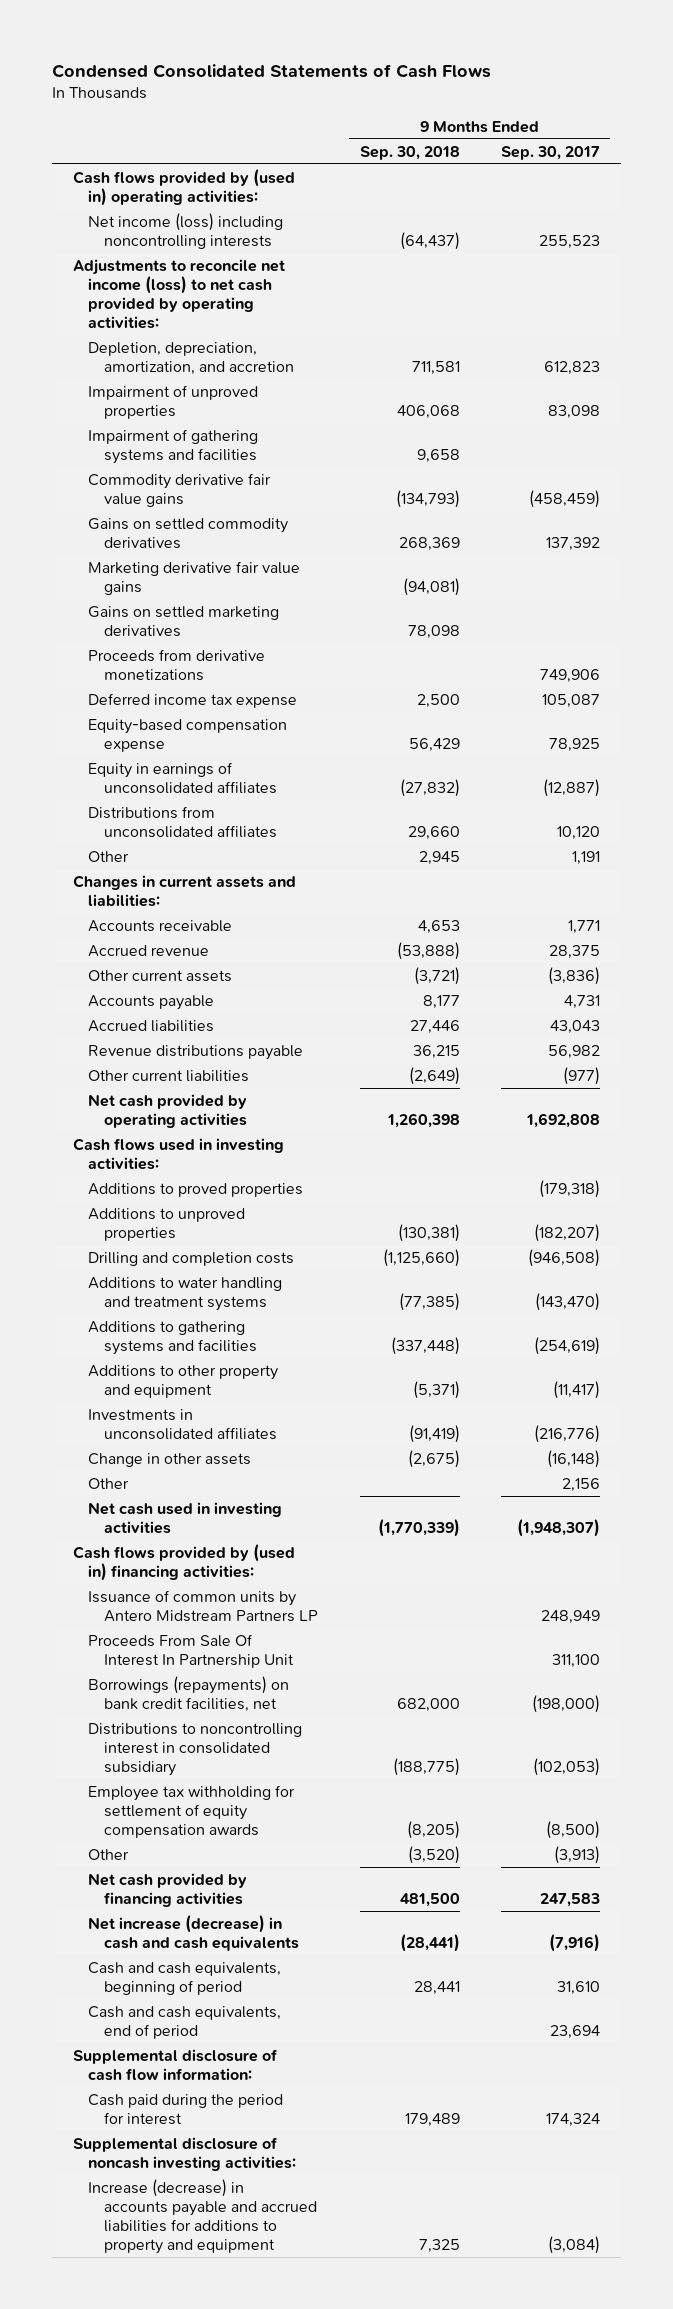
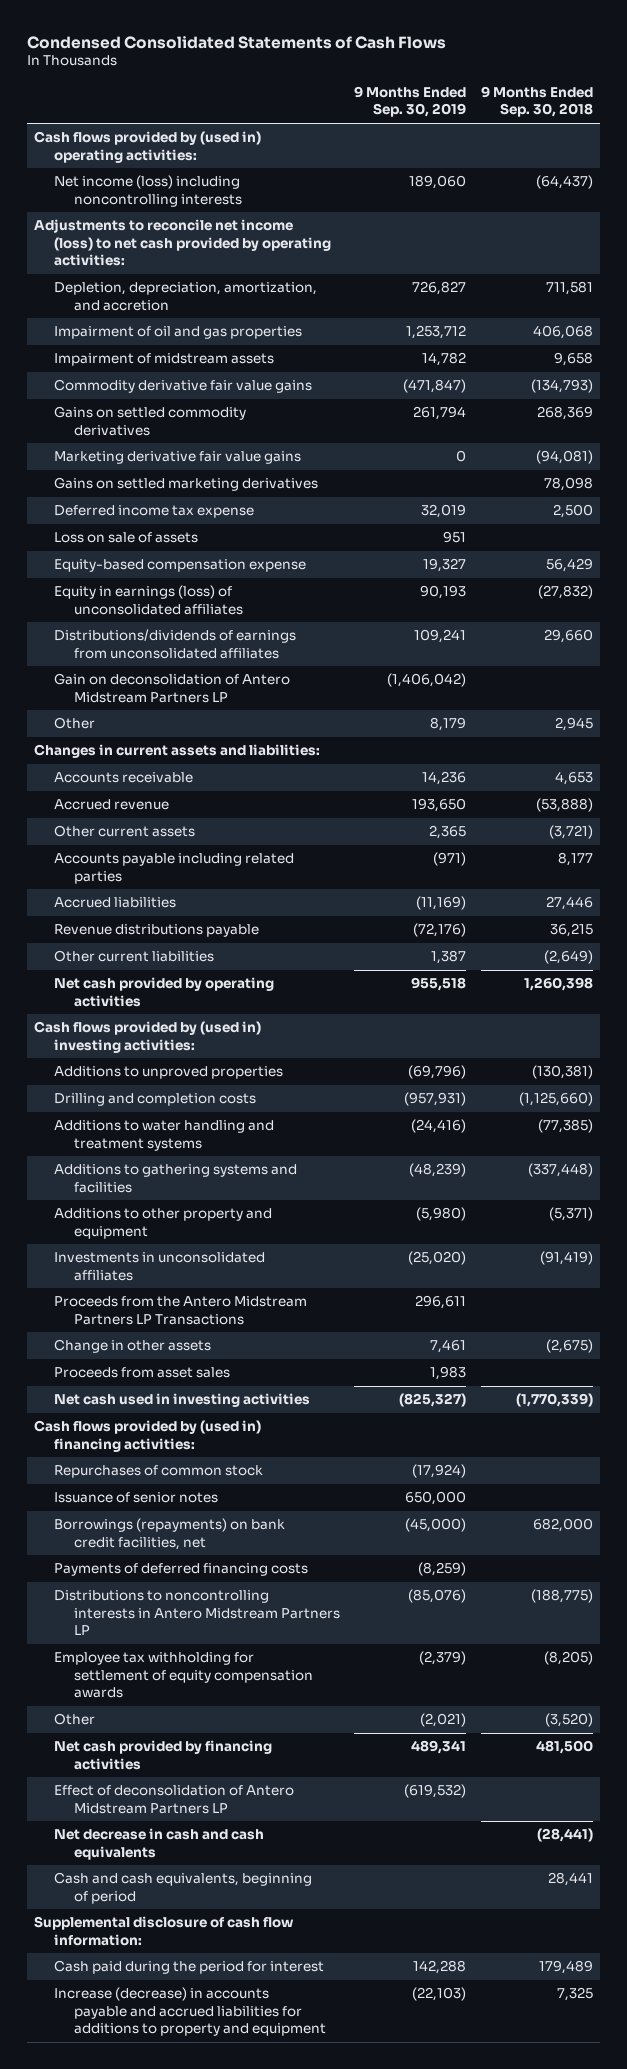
[500,145,600,160] Sep. 30, 2017 -> none
none -> [354,86,467,118] 9 Months Ended Sep. 30, 2019
[88,384,259,419] Impairment of unproved properties -> [53,326,302,340] Impairment of oil and gas properties
[88,428,259,464] Impairment of gathering systems and facilities -> [53,353,274,367] Impairment of midstream assets
[88,648,266,681] Proceeds from derivative monetizations -> none
none -> [53,532,198,544] Loss on sale of assets
[88,761,278,794] Equity in earnings of unconsolidated affiliates -> [53,585,243,615] Equity in earnings (loss) of unconsolidated affiliates
[88,805,278,838] Distributions from unconsolidated affiliates -> [53,629,296,659] Distributions/dividends of earnings from unconsolidated affiliates
none -> [53,673,290,703] Gain on deconsolidation of Antero Midstream Partners LP
[88,994,215,1010] Accounts payable -> [53,853,294,884] Accounts payable including related parties
[88,1182,304,1197] Additions to proved properties -> none
[72,1137,284,1170] Cash flows used in investing activities: -> [34,1021,262,1053] Cash flows provided by (used in) investing activities:
none -> [53,1296,307,1325] Proceeds from the Antero Midstream Partners LP Transactions
[88,1477,130,1489] Other -> [53,1367,230,1379] Proceeds from asset sales
[88,1589,319,1622] Issuance of common units by Antero Midstream Partners LP -> none
[88,1633,295,1668] Proceeds From Sale Of Interest In Partnership Unit -> none
none -> [53,1465,263,1479] Repurchases of common stock
none -> [53,1492,218,1504] Issuance of senior notes
none -> [53,1563,308,1577] Payments of deferred financing costs
[88,1722,303,1776] Distributions to noncontrolling interest in consolidated subsidiary -> [53,1590,340,1635] Distributions to noncontrolling interests in Antero Midstream Partners LP
none -> [53,1785,294,1814] Effect of deconsolidation of Antero Midstream Partners LP
[88,1914,300,1951] Net increase (decrease) in cash and cash equivalents -> [53,1828,264,1860] Net decrease in cash and cash equivalents
[88,2005,282,2039] Cash and cash equivalents, end of period -> none
[72,2136,297,2171] Supplemental disclosure of noncash investing activities: -> none

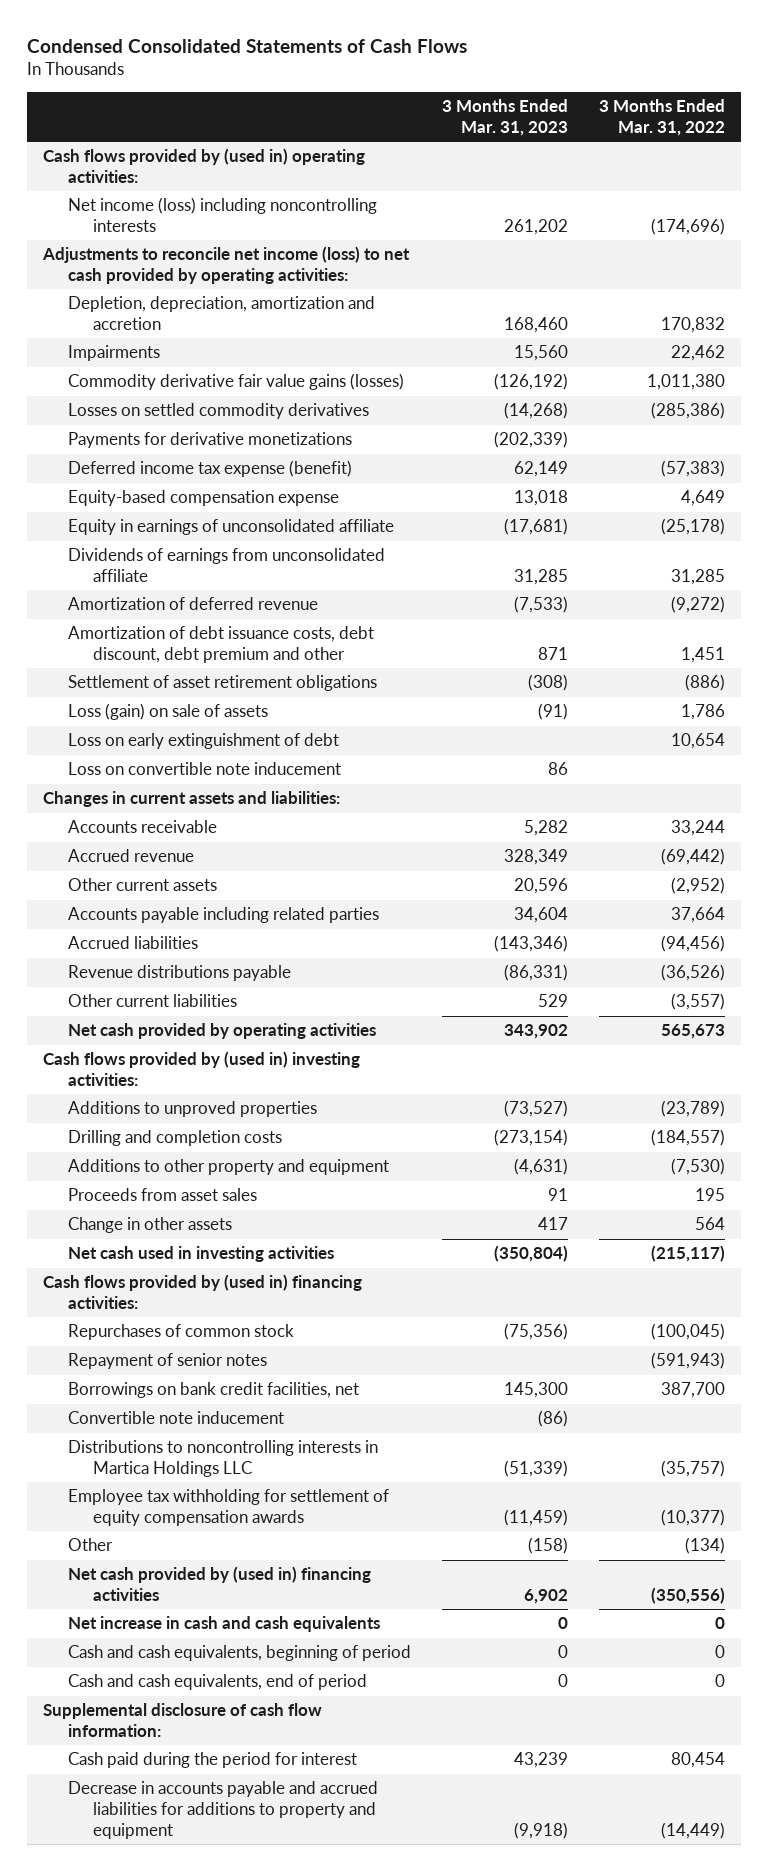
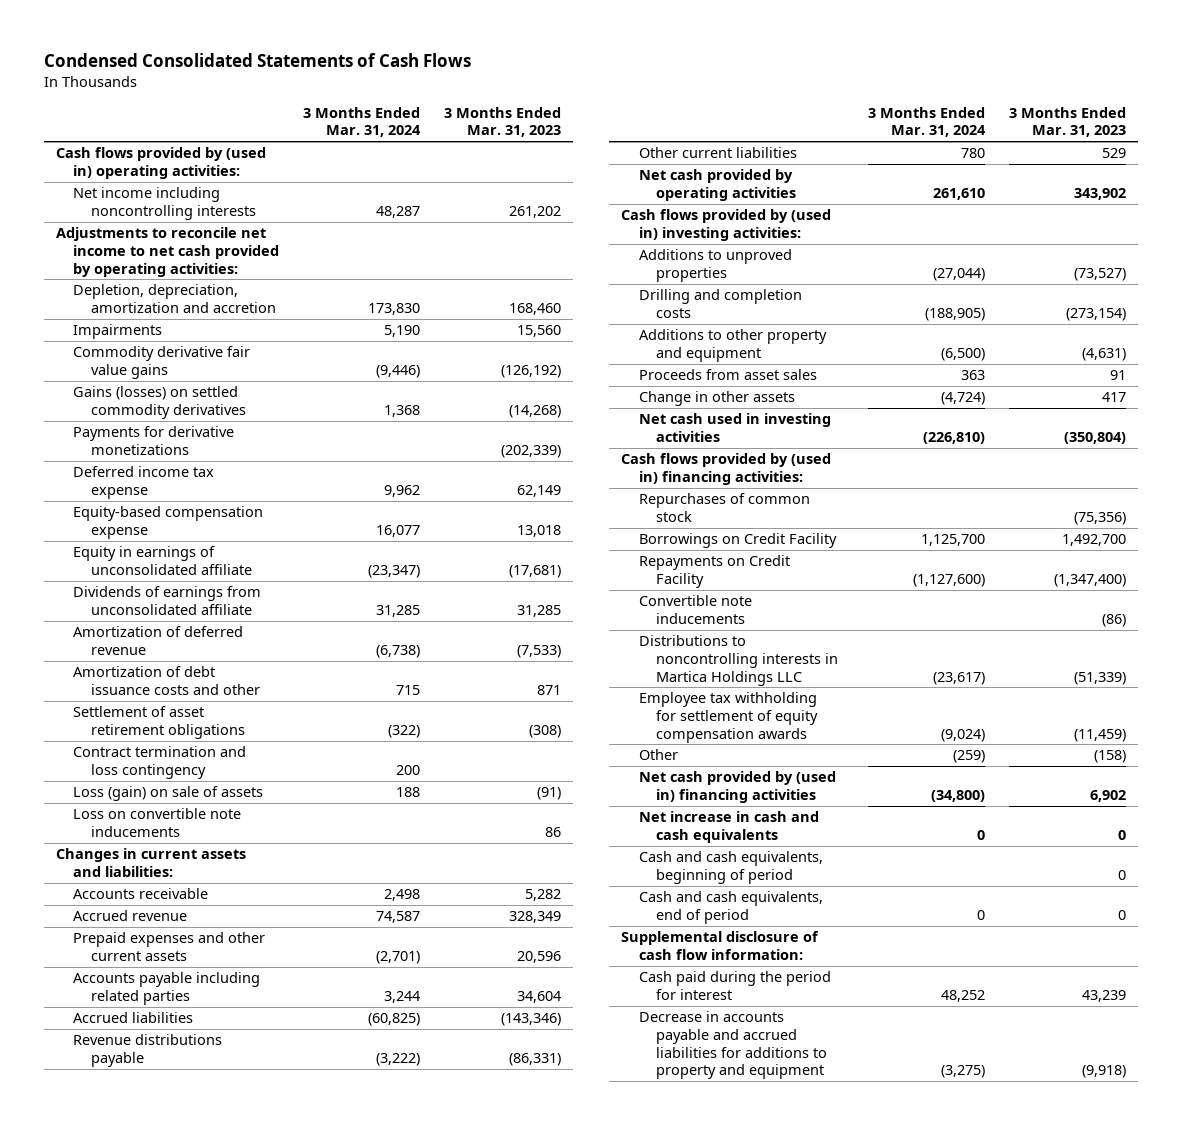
[599,99,726,136] 3 Months Ended Mar. 31, 2022 -> none
none -> [303,106,422,138] 3 Months Ended Mar. 31, 2024
[67,197,377,232] Net income (loss) including noncontrolling interests -> [73,187,256,220] Net income including noncontrolling interests
[41,246,410,284] Adjustments to reconcile net income (loss) to net cash provided by operating activities: -> [55,227,280,277] Adjustments to reconcile net income to net cash provided by operating activities:
[67,373,404,391] Commodity derivative fair value gains (losses) -> [73,346,251,379] Commodity derivative fair value gains
[67,403,369,420] Losses on settled commodity derivatives -> [73,386,246,419] Gains (losses) on settled commodity derivatives
[67,460,352,478] Deferred income tax expense (benefit) -> [73,466,215,499] Deferred income tax expense
[67,626,374,663] Amortization of debt issuance costs, debt discount, debt premium and other -> [73,666,260,695] Amortization of debt issuance costs and other
none -> [73,746,247,779] Contract termination and loss contingency
[67,733,339,750] Loss on early extinguishment of debt -> none
[67,762,341,776] Loss on convertible note inducement -> [73,808,242,837] Loss on convertible note inducements
[67,878,217,892] Other current assets -> [73,932,266,961] Prepaid expenses and other current assets
[67,1353,267,1370] Repayment of senior notes -> none
[67,1382,359,1399] Borrowings on bank credit facilities, net -> none
none -> [638,533,837,549] Borrowings on Credit Facility
none -> [638,555,790,588] Repayments on Credit Facility
[67,1411,284,1425] Convertible note inducement -> [638,595,752,624] Convertible note inducements

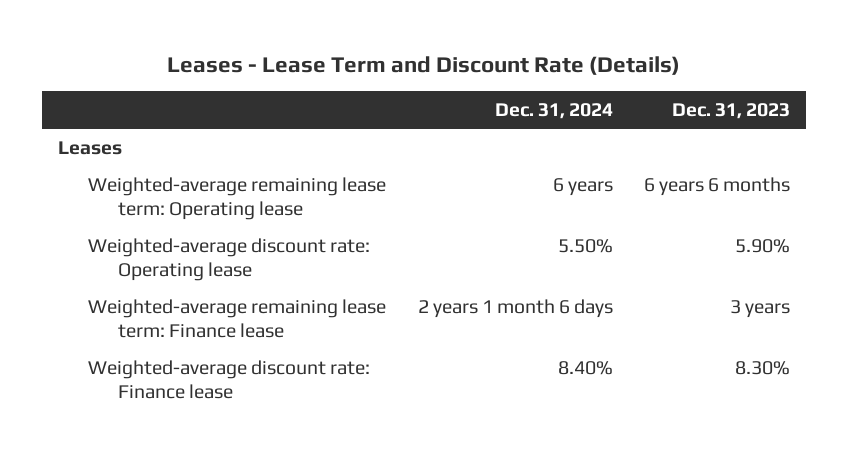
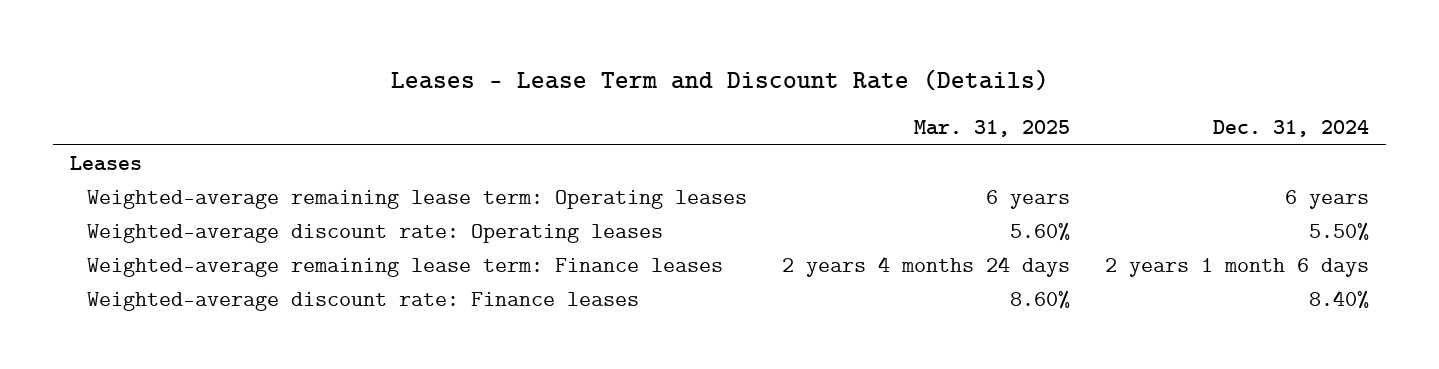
[672,103,791,120] Dec. 31, 2023 -> none
none -> [914,120,1071,138] Mar. 31, 2025
[87,176,386,221] Weighted-average remaining lease term: Operating lease -> [87,190,748,210] Weighted-average remaining lease term: Operating leases
[87,237,370,282] Weighted-average discount rate: Operating lease -> [87,224,664,244] Weighted-average discount rate: Operating leases
[87,298,386,339] Weighted-average remaining lease term: Finance lease -> [87,258,724,278] Weighted-average remaining lease term: Finance leases
[87,359,370,400] Weighted-average discount rate: Finance lease -> [87,292,640,312] Weighted-average discount rate: Finance leases

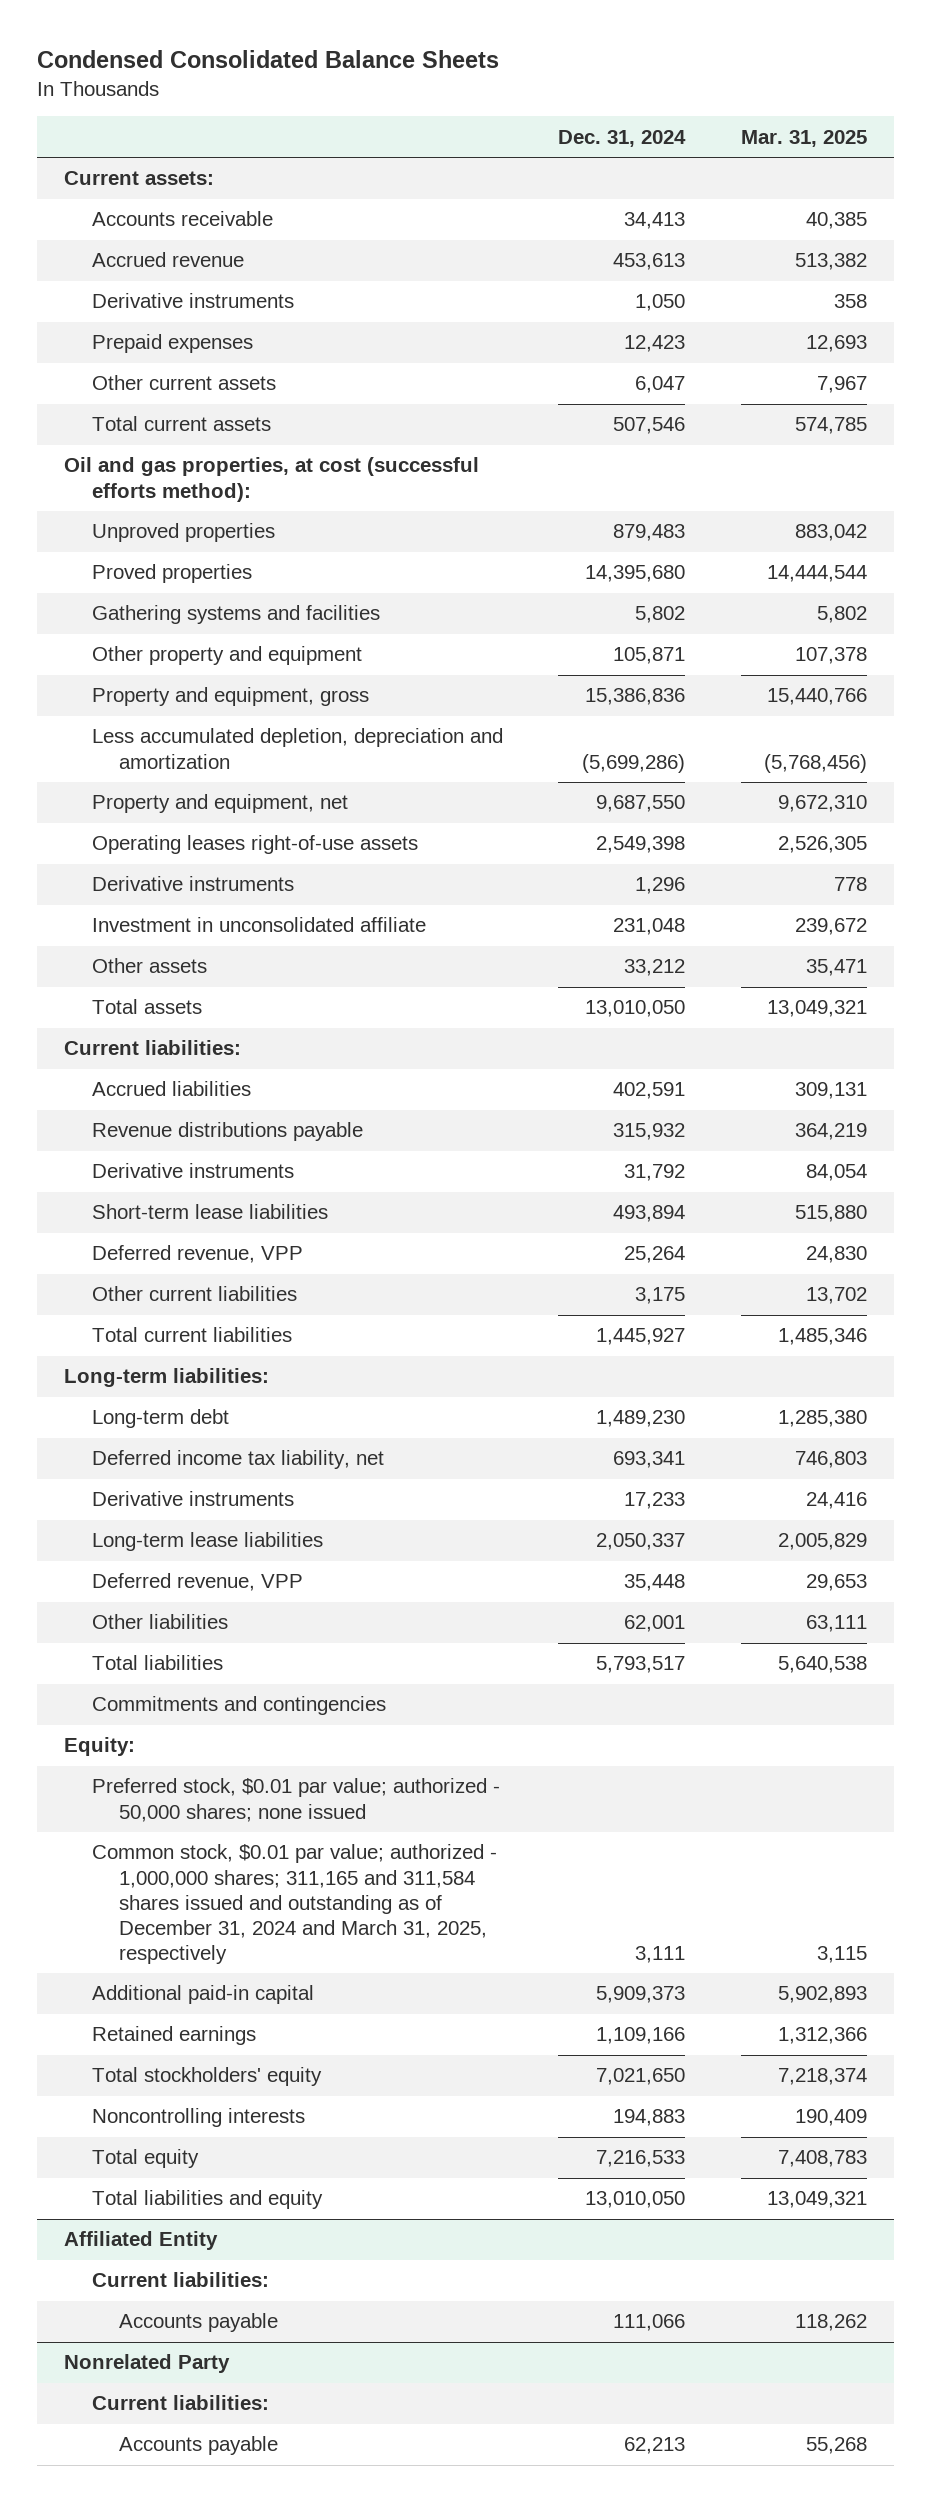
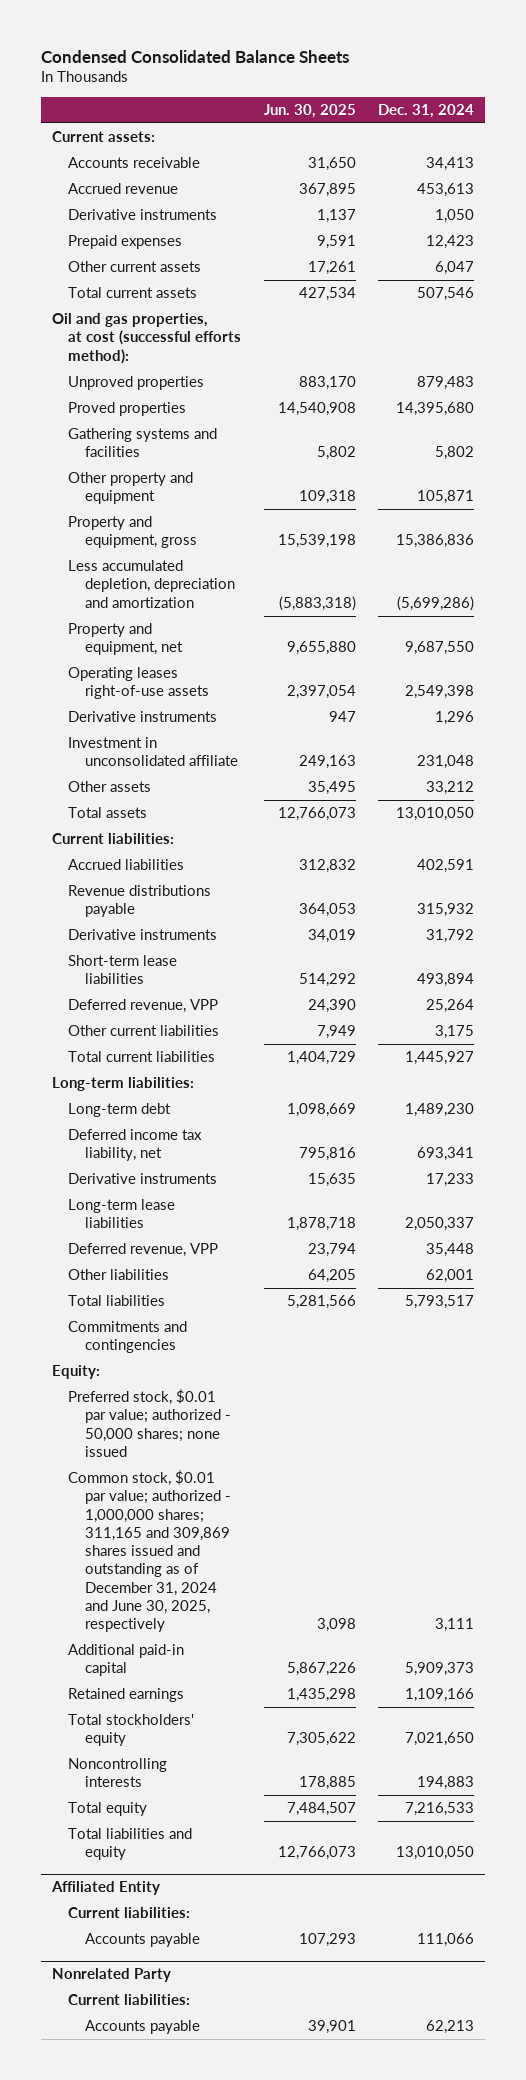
[740,129,867,147] Mar. 31, 2025 -> none
none -> [263,104,356,119] Jun. 30, 2025
[91,1844,497,1965] Common stock, $0.01 par value; authorized - 1,000,000 shares; 311,165 and 311,584 shares issued and outstanding as of December 31, 2024 and March 31, 2025, respectively -> [68,1470,231,1633] Common stock, $0.01 par value; authorized - 1,000,000 shares; 311,165 and 309,869 shares issued and outstanding as of December 31, 2024 and June 30, 2025, respectively

